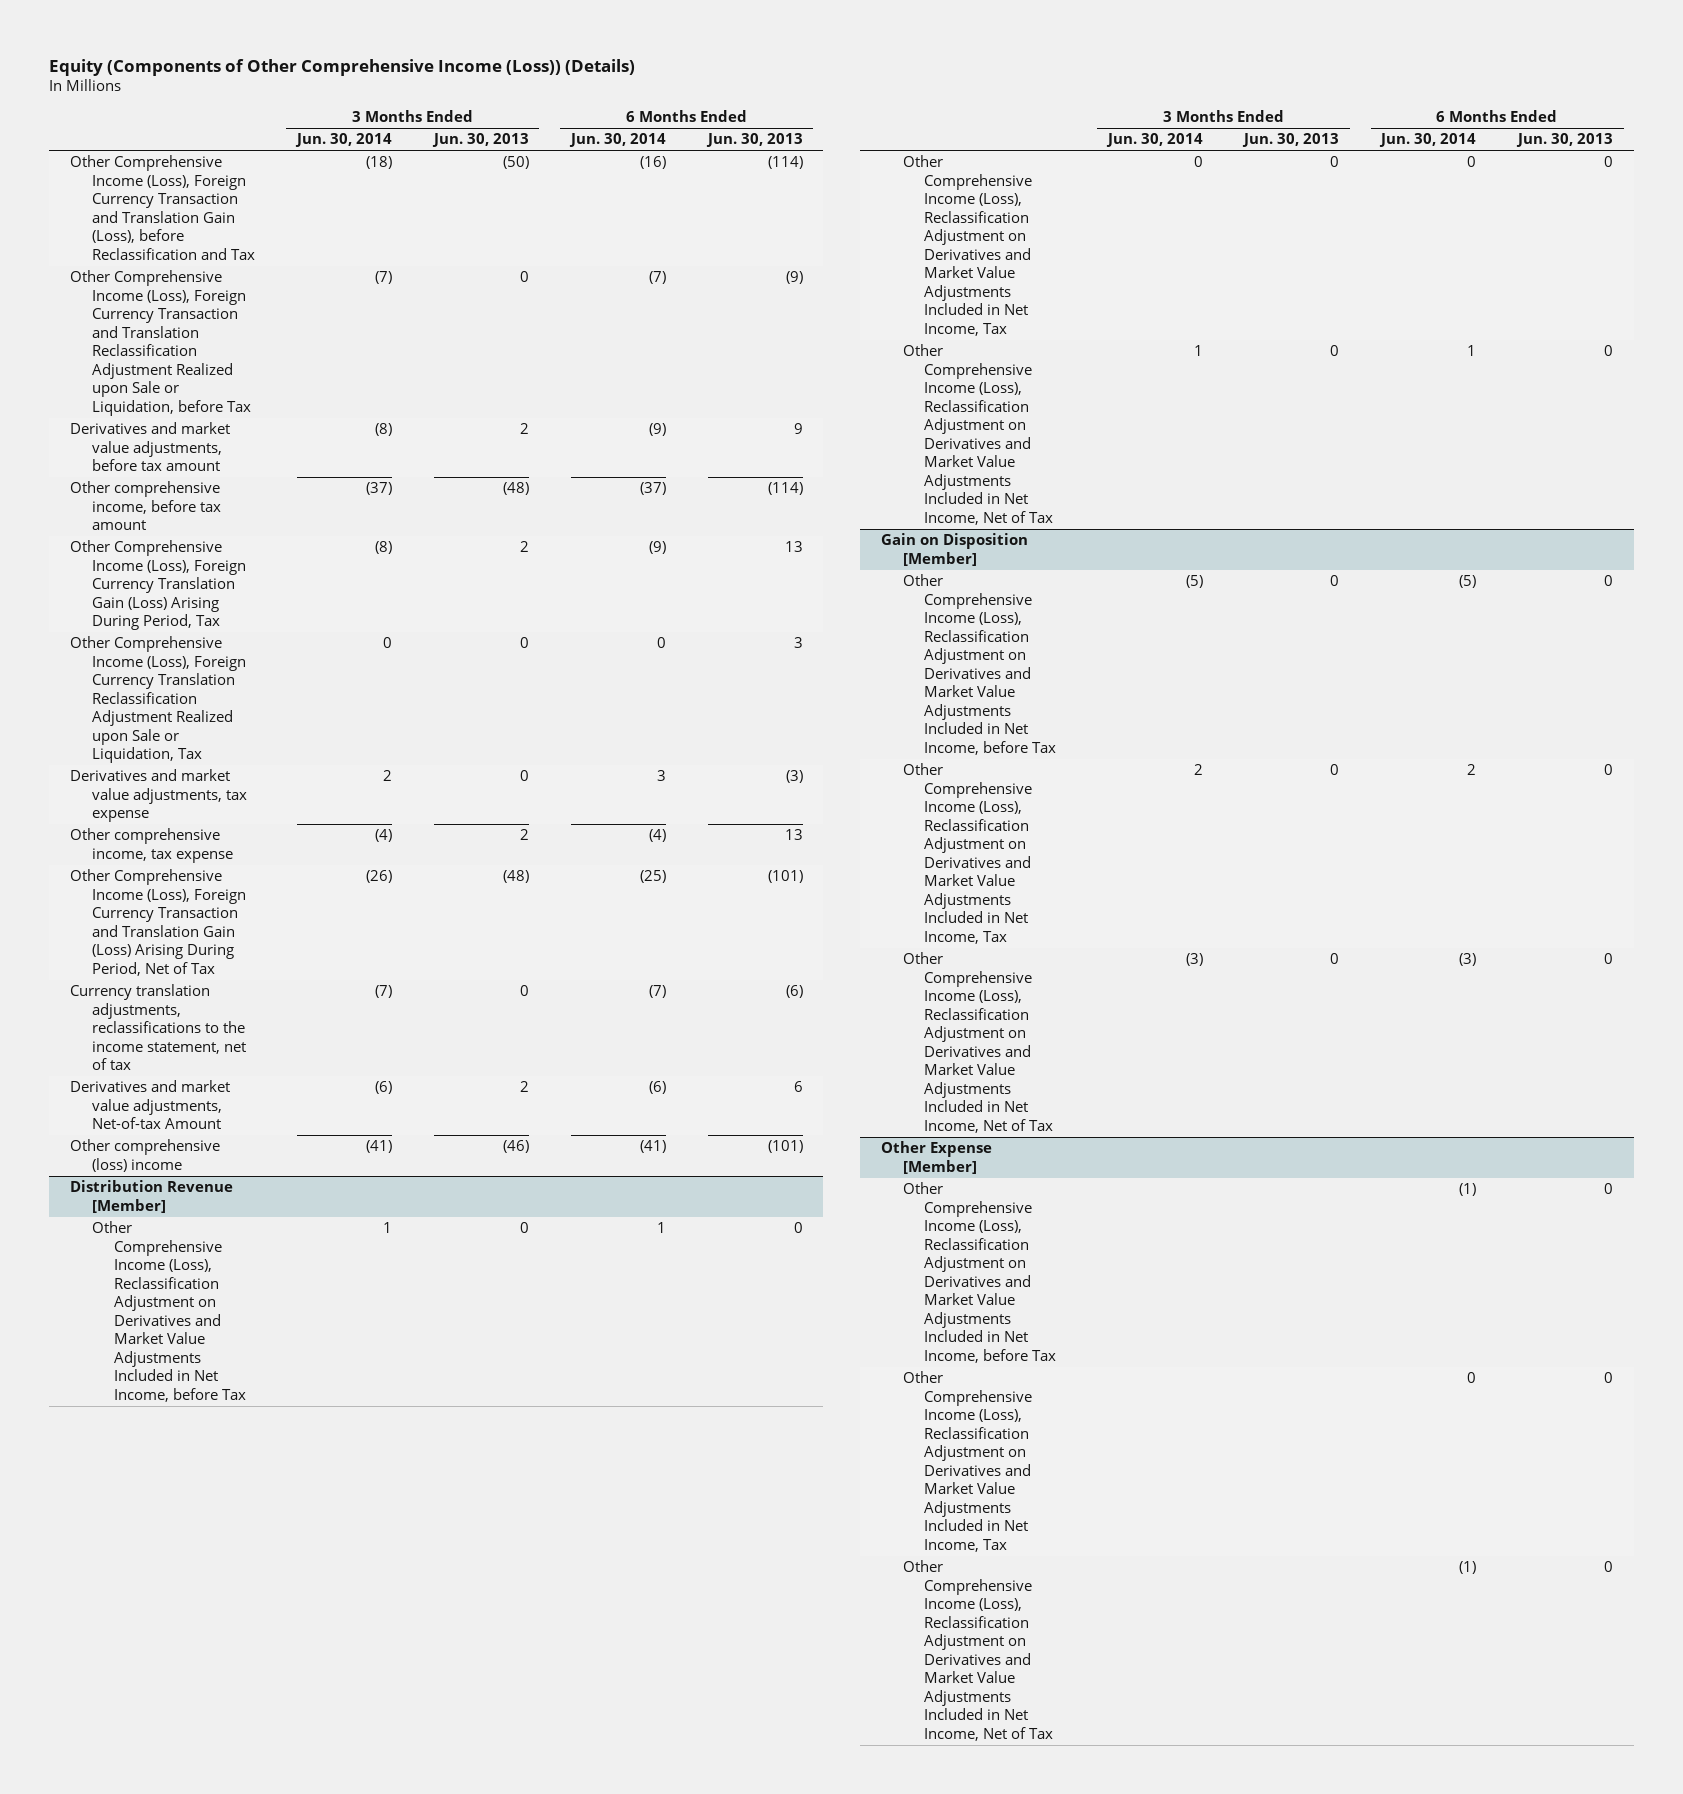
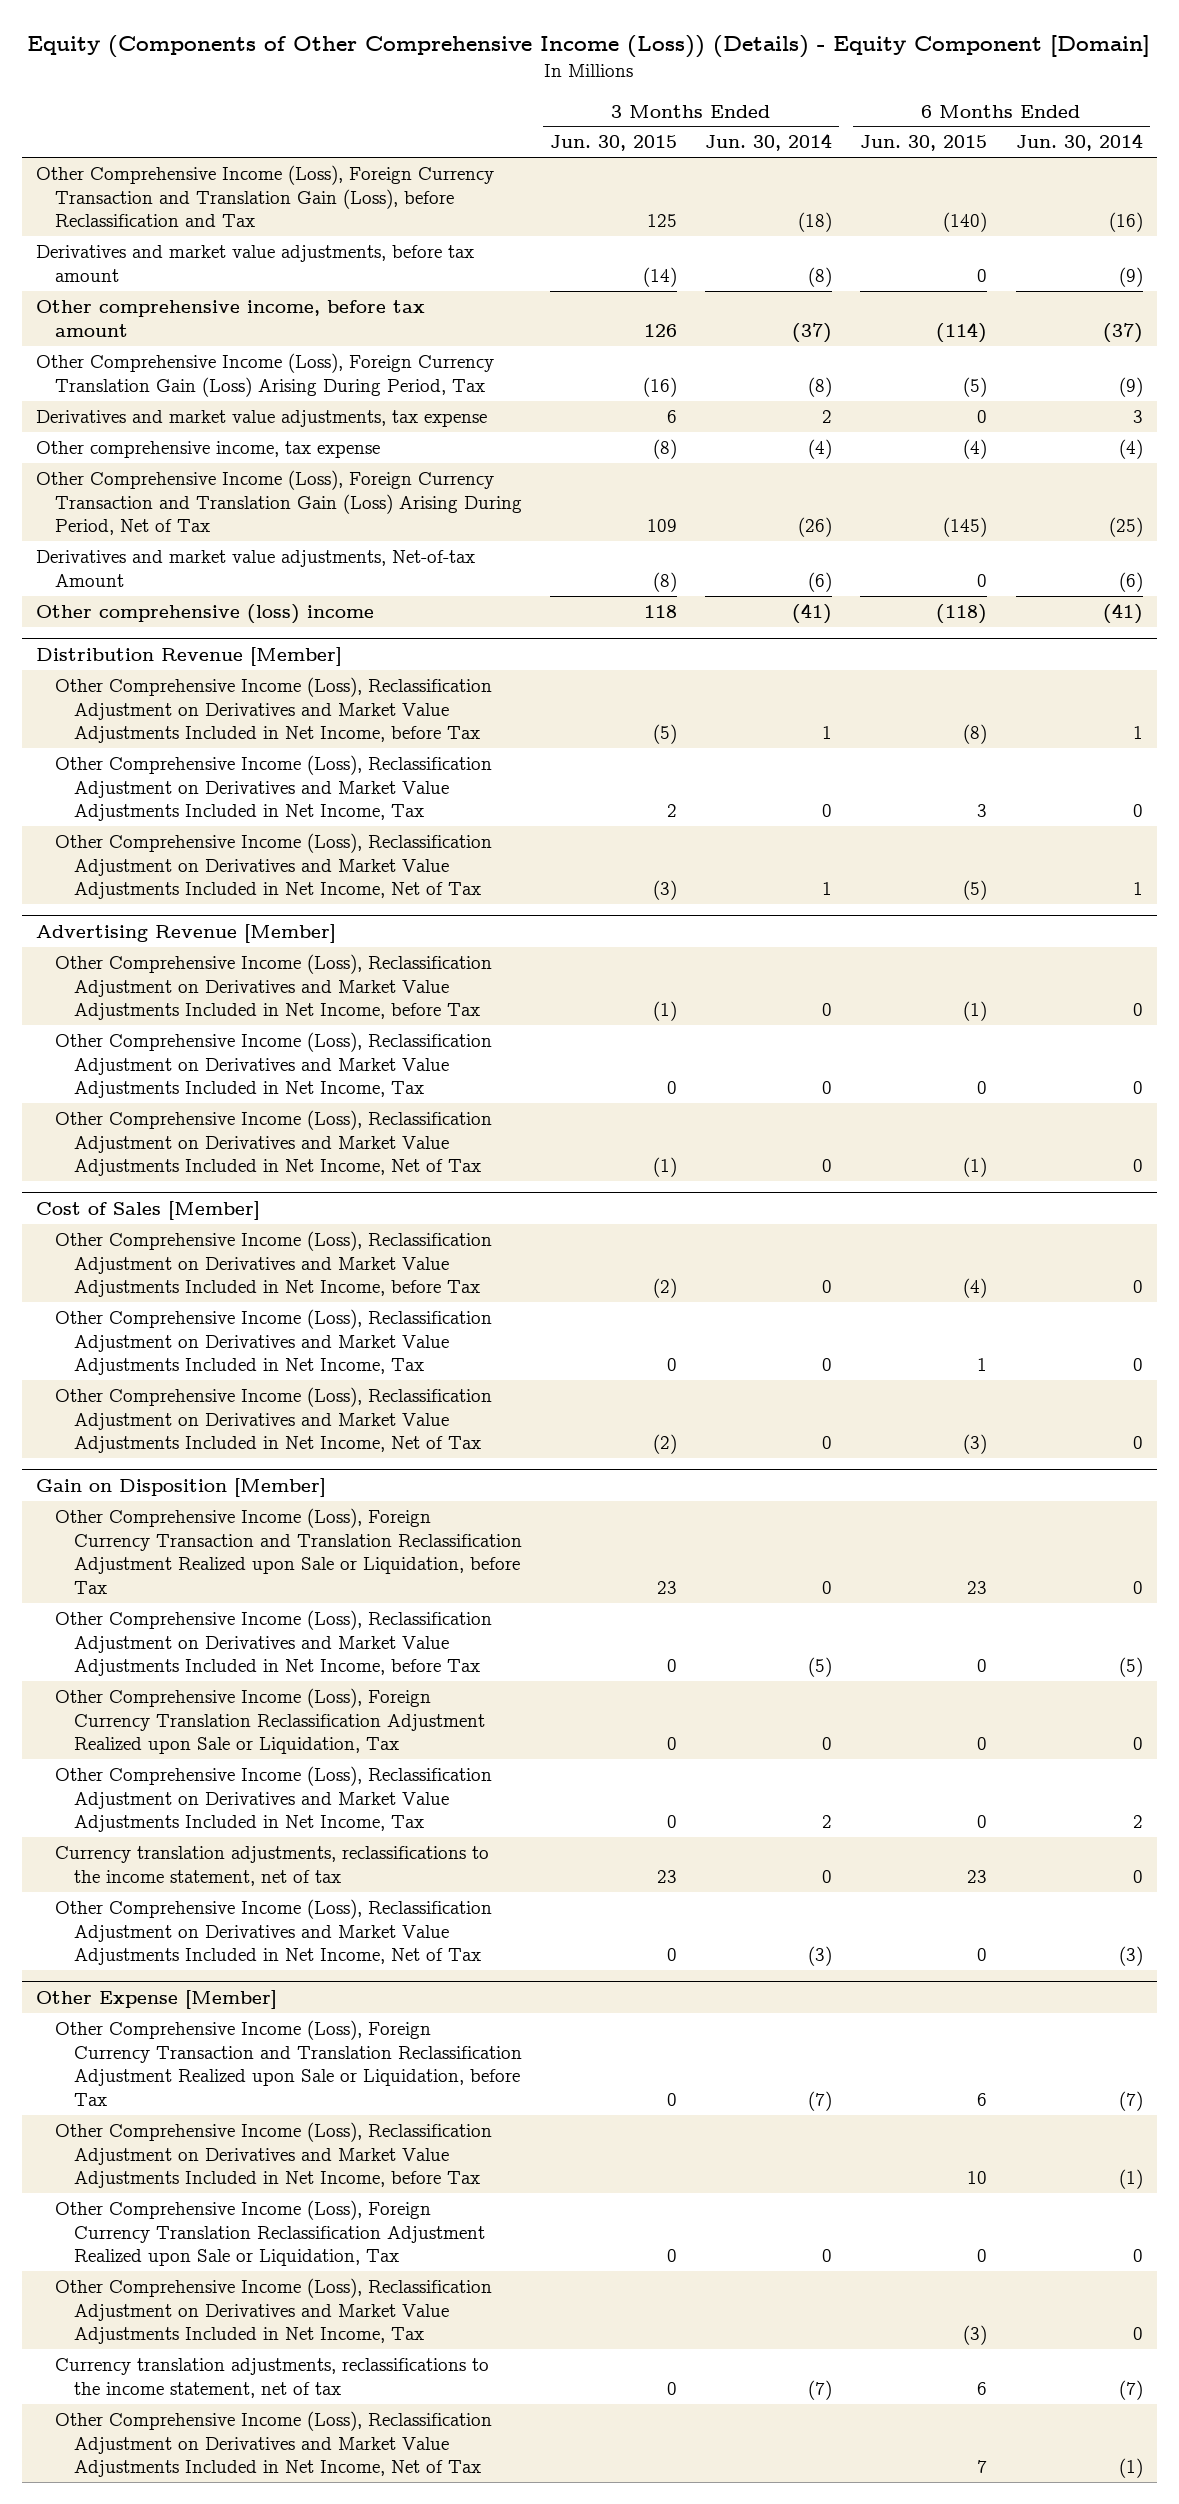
[49,58,636,76] Equity (Components of Other Comprehensive Income (Loss)) (Details) -> [27,35,1151,59] Equity (Components of Other Comprehensive Income (Loss)) (Details) - Equity Component [Domain]
[431,133,529,148] Jun. 30, 2013 -> none
[705,133,803,148] Jun. 30, 2013 -> none
none -> [550,135,678,152] Jun. 30, 2015
none -> [860,135,988,152] Jun. 30, 2015
[70,270,251,416] Other Comprehensive Income (Loss), Foreign Currency Transaction and Translation Reclassification Adjustment Realized upon Sale or Liquidation, before Tax -> none
[70,636,246,764] Other Comprehensive Income (Loss), Foreign Currency Translation Reclassification Adjustment Realized upon Sale or Liquidation, Tax -> none
[70,984,246,1071] Currency translation adjustments, reclassifications to the income statement, net of tax -> none
none -> [36,923,337,943] Advertising Revenue [Member]
none -> [55,953,493,1021] Other Comprehensive Income (Loss), Reclassification Adjustment on Derivatives and Market Value Adjustments Included in Net Income, before Tax
none -> [55,1031,493,1099] Other Comprehensive Income (Loss), Reclassification Adjustment on Derivatives and Market Value Adjustments Included in Net Income, Tax
none -> [55,1109,493,1177] Other Comprehensive Income (Loss), Reclassification Adjustment on Derivatives and Market Value Adjustments Included in Net Income, Net of Tax
none -> [36,1200,261,1220] Cost of Sales [Member]
none -> [55,1230,493,1298] Other Comprehensive Income (Loss), Reclassification Adjustment on Derivatives and Market Value Adjustments Included in Net Income, before Tax
none -> [55,1308,493,1376] Other Comprehensive Income (Loss), Reclassification Adjustment on Derivatives and Market Value Adjustments Included in Net Income, Tax
none -> [55,1386,493,1454] Other Comprehensive Income (Loss), Reclassification Adjustment on Derivatives and Market Value Adjustments Included in Net Income, Net of Tax
none -> [55,1507,522,1595] Other Comprehensive Income (Loss), Foreign Currency Transaction and Translation Reclassification Adjustment Realized upon Sale or Liquidation, before Tax
none -> [55,1687,485,1755] Other Comprehensive Income (Loss), Foreign Currency Translation Reclassification Adjustment Realized upon Sale or Liquidation, Tax
none -> [55,1845,490,1886] Currency translation adjustments, reclassifications to the income statement, net of tax
none -> [55,2019,522,2107] Other Comprehensive Income (Loss), Foreign Currency Transaction and Translation Reclassification Adjustment Realized upon Sale or Liquidation, before Tax
none -> [55,2199,485,2267] Other Comprehensive Income (Loss), Foreign Currency Translation Reclassification Adjustment Realized upon Sale or Liquidation, Tax
none -> [55,2357,490,2398] Currency translation adjustments, reclassifications to the income statement, net of tax

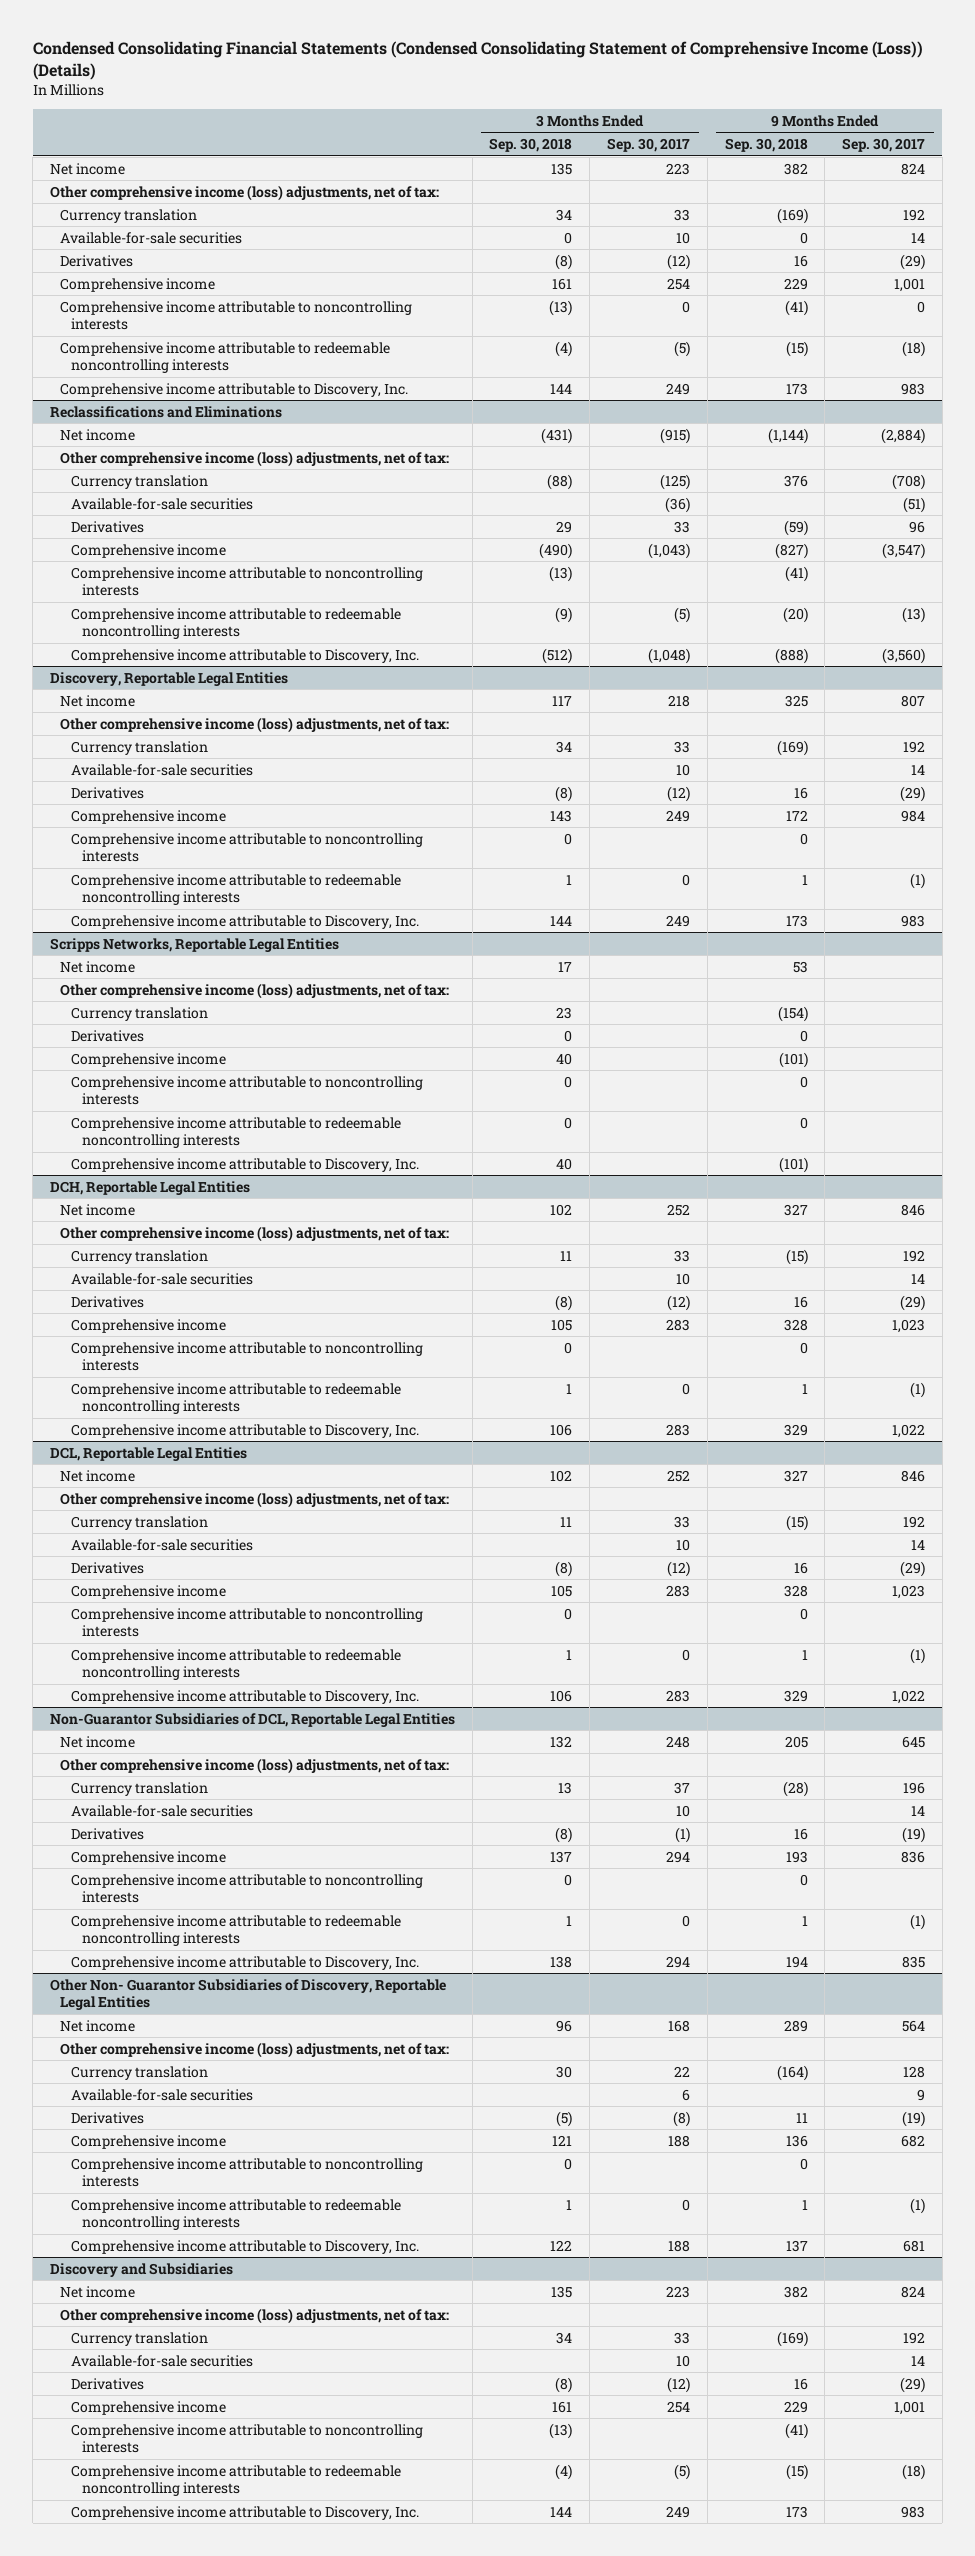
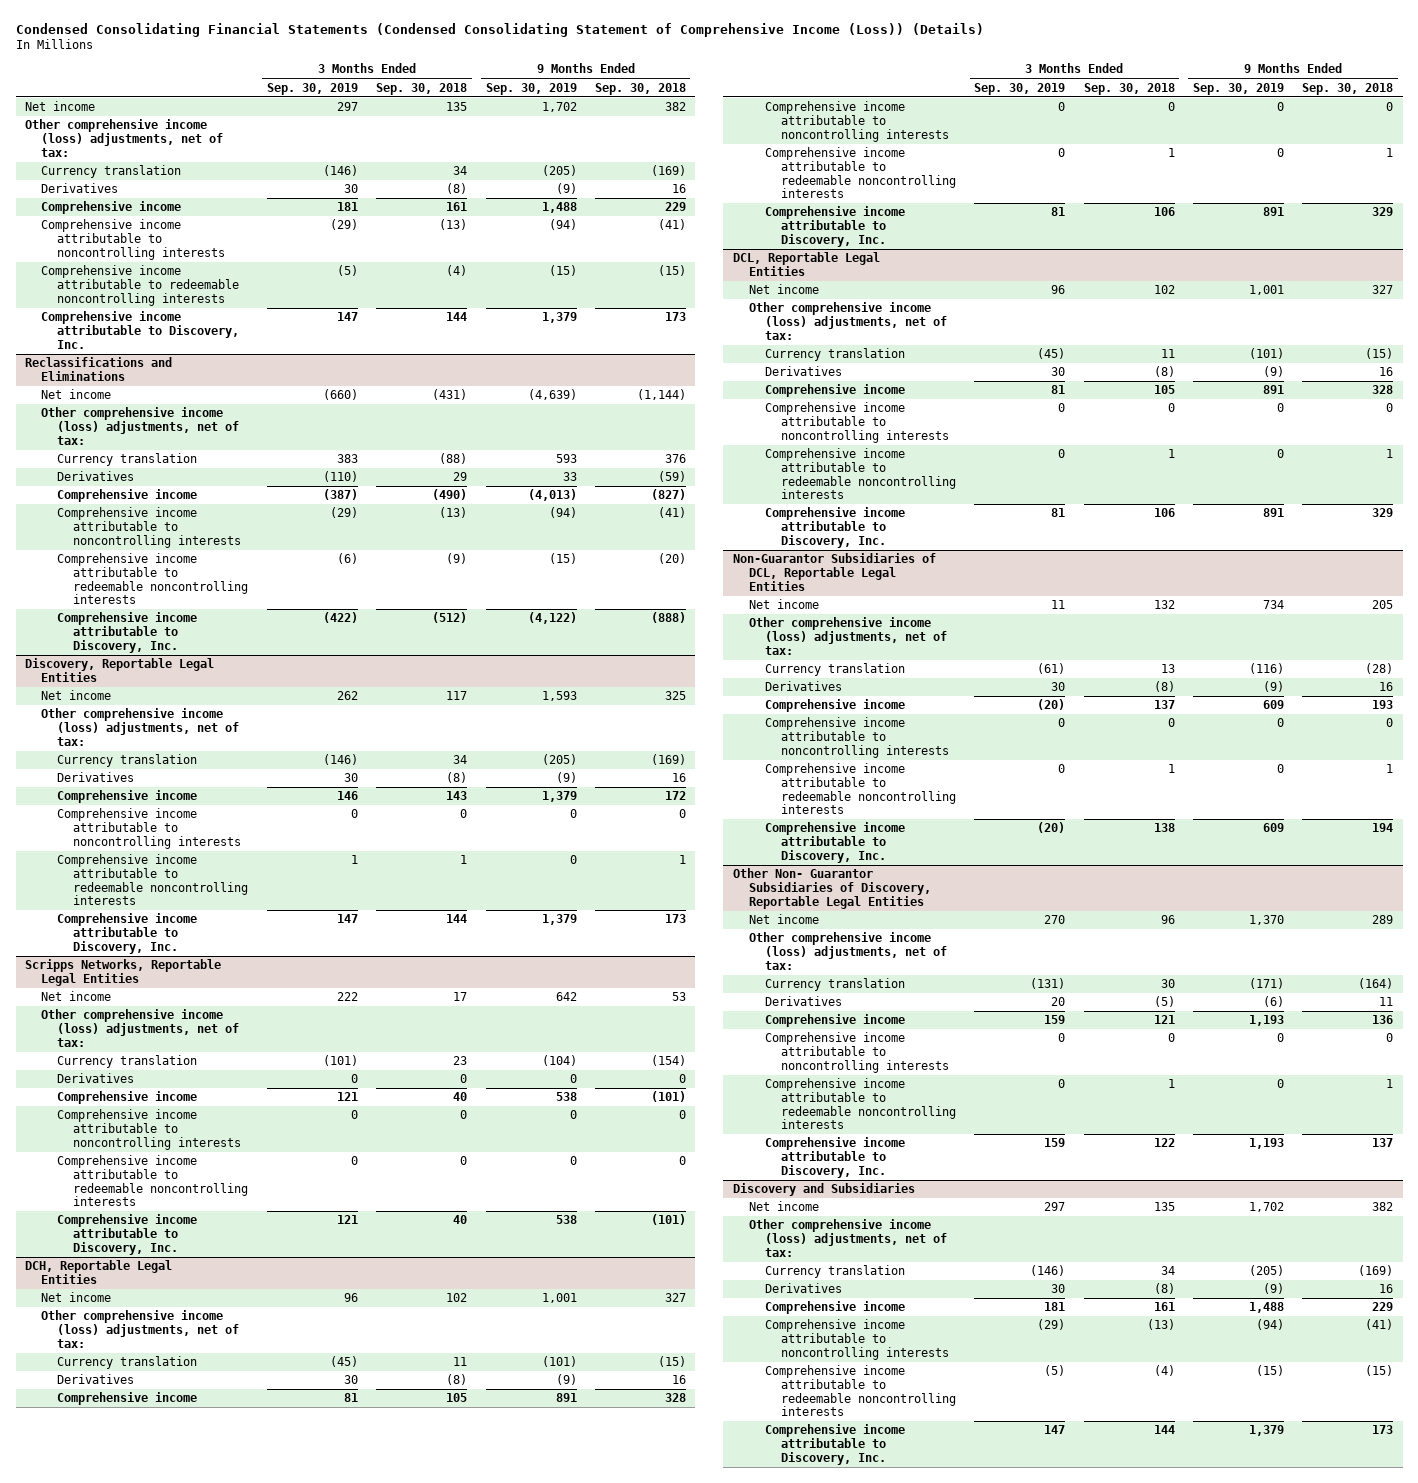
[606,138,690,153] Sep. 30, 2017 -> none
[842,138,926,153] Sep. 30, 2017 -> none
none -> [266,82,358,95] Sep. 30, 2019
none -> [485,82,577,95] Sep. 30, 2019
[60,231,243,244] Available-for-sale securities -> none
[71,497,254,510] Available-for-sale securities -> none
[71,763,254,776] Available-for-sale securities -> none
[71,1272,254,1285] Available-for-sale securities -> none
[71,1538,254,1551] Available-for-sale securities -> none
[71,1804,254,1817] Available-for-sale securities -> none
[71,2088,254,2101] Available-for-sale securities -> none
[71,2354,254,2367] Available-for-sale securities -> none

